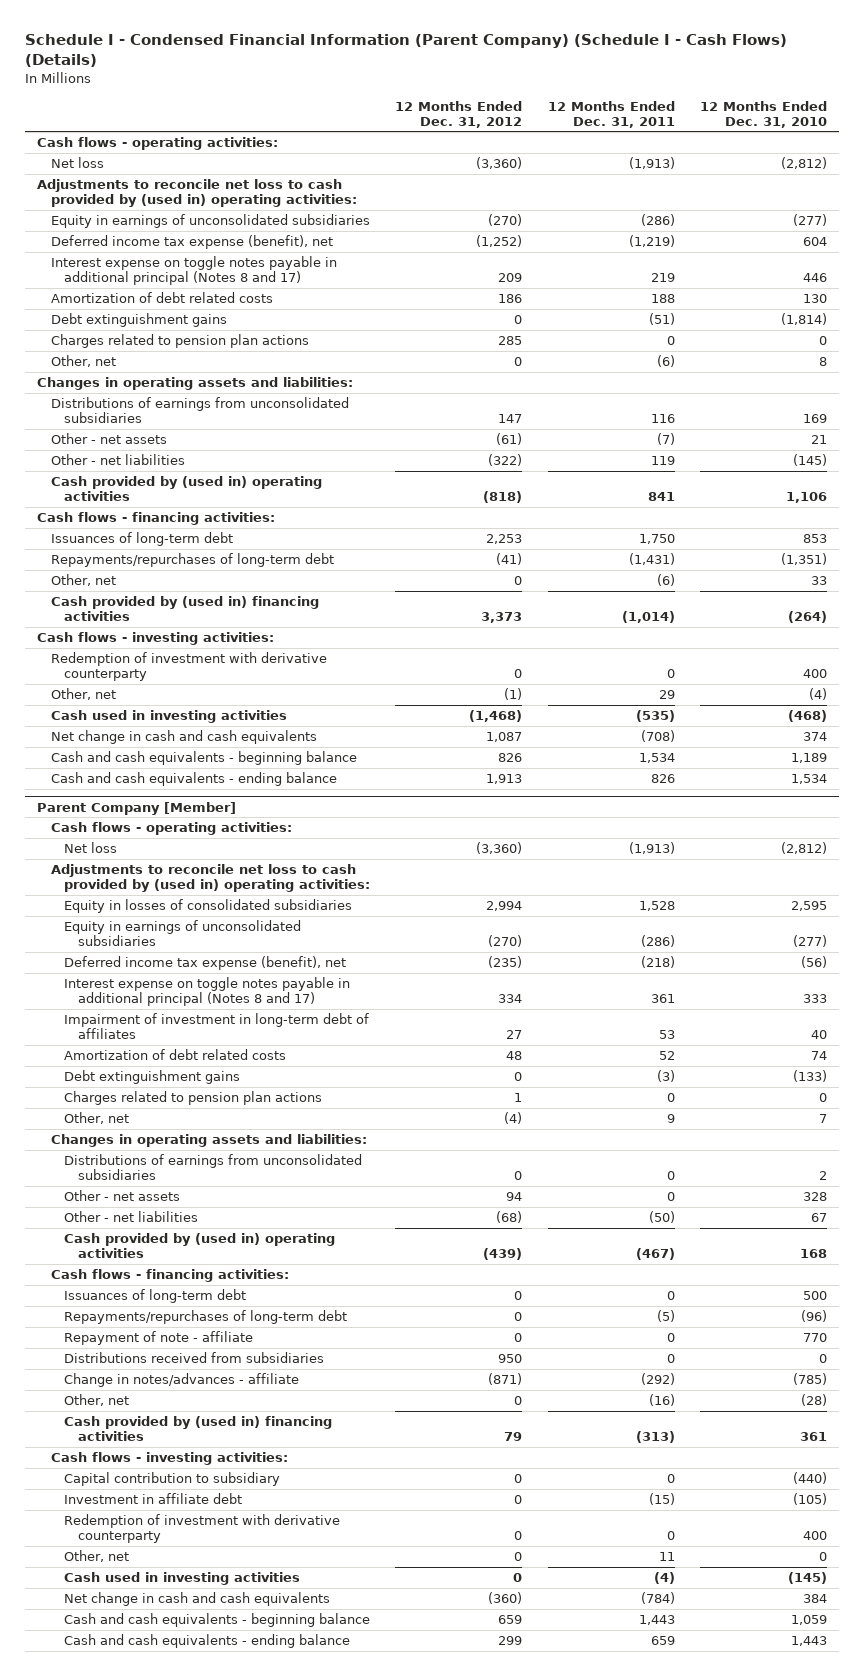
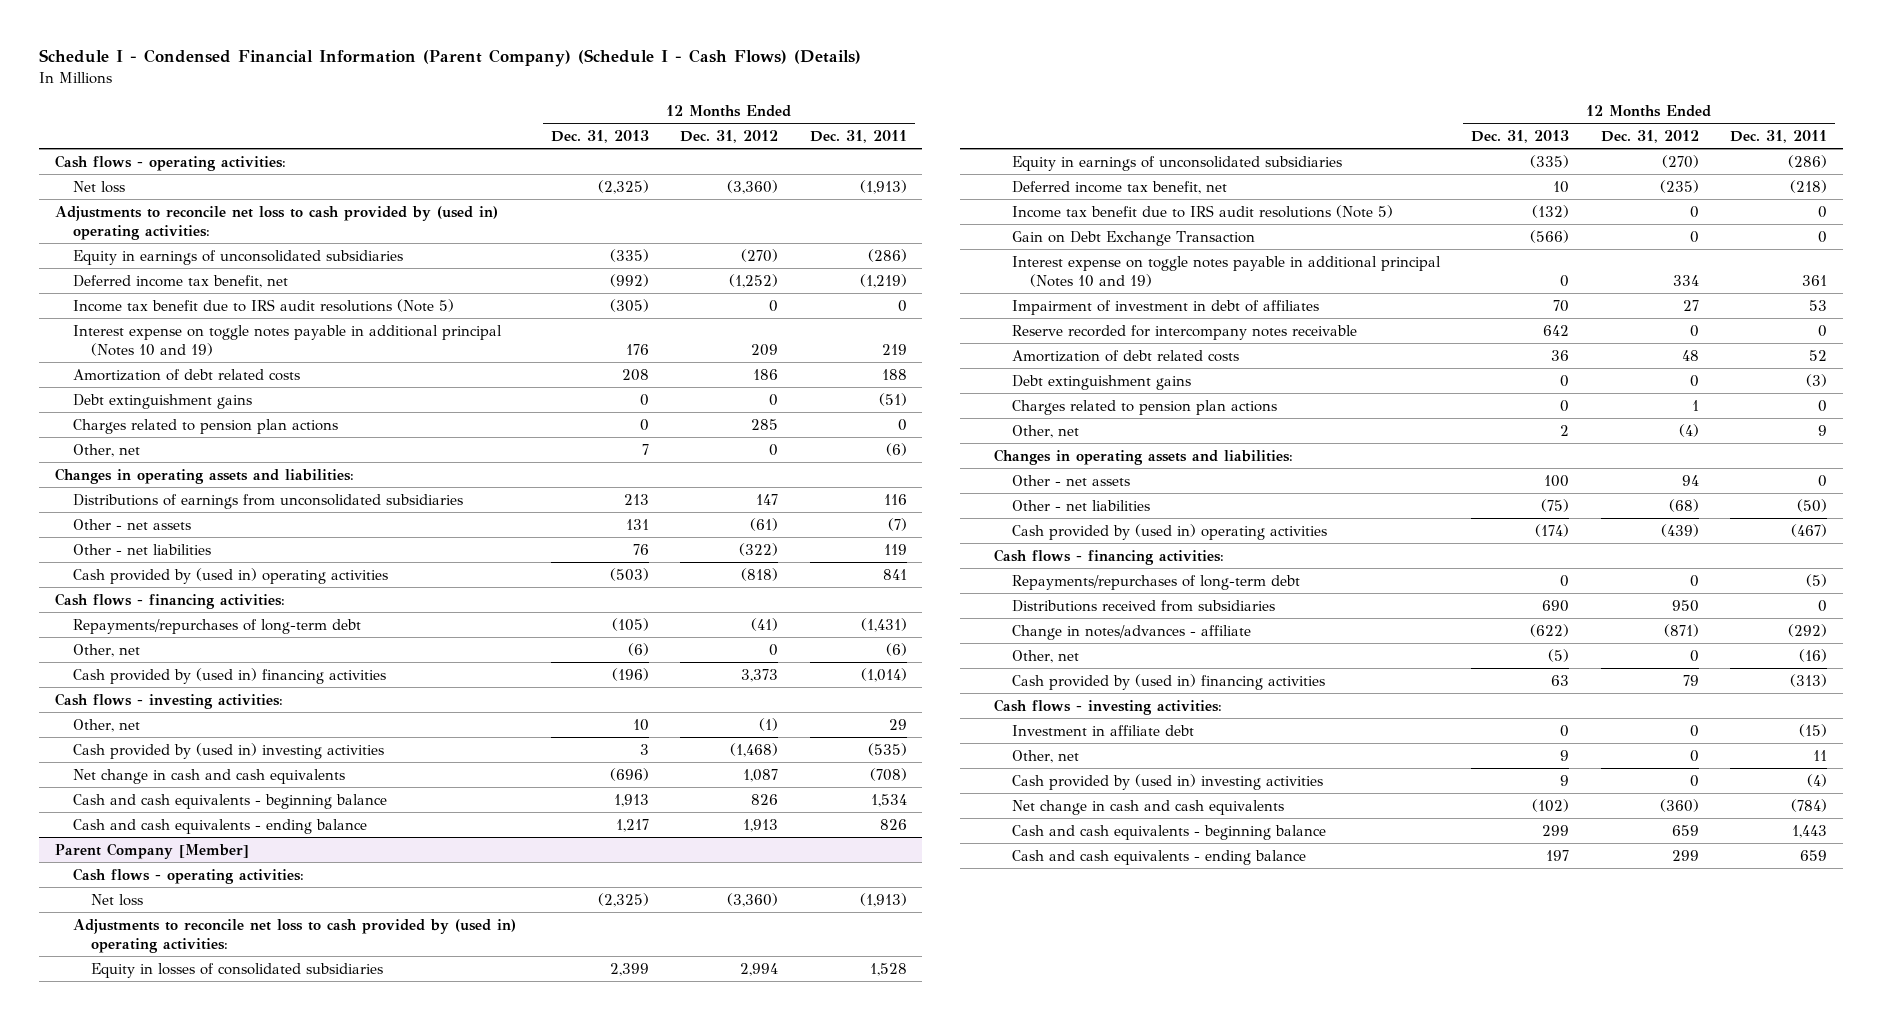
[699,100,827,128] 12 Months Ended Dec. 31, 2010 -> none
none -> [550,129,649,143] Dec. 31, 2013
[50,235,333,250] Deferred income tax expense (benefit), net -> [73,274,289,288] Deferred income tax benefit, net
none -> [73,298,455,312] Income tax benefit due to IRS audit resolutions (Note 5)
[50,256,337,286] Interest expense on toggle notes payable in additional principal (Notes 8 and 17) -> [73,324,503,356] Interest expense on toggle notes payable in additional principal (Notes 10 and 19)
[50,532,233,547] Issuances of long-term debt -> none
[50,652,327,682] Redemption of investment with derivative counterparty -> none
[50,710,287,724] Cash used in investing activities -> [73,742,385,759] Cash provided by (used in) investing activities
[64,956,347,971] Deferred income tax expense (benefit), net -> [1011,180,1227,194] Deferred income tax benefit, net
none -> [1011,204,1393,218] Income tax benefit due to IRS audit resolutions (Note 5)
none -> [1011,230,1255,246] Gain on Debt Exchange Transaction
[64,977,351,1007] Interest expense on toggle notes payable in additional principal (Notes 8 and 17) -> [1011,255,1441,287] Interest expense on toggle notes payable in additional principal (Notes 10 and 19)
[64,1013,370,1040] Impairment of investment in long-term debt of affiliates -> [1011,299,1319,315] Impairment of investment in debt of affiliates
none -> [1011,324,1357,340] Reserve recorded for intercompany notes receivable
[64,1154,363,1181] Distributions of earnings from unconsolidated subsidiaries -> none
[64,1289,247,1304] Issuances of long-term debt -> none
[64,1331,254,1346] Repayment of note - affiliate -> none
[64,1472,281,1487] Capital contribution to subsidiary -> none
[64,1514,341,1544] Redemption of investment with derivative counterparty -> none
[64,1572,301,1586] Cash used in investing activities -> [1011,773,1323,790] Cash provided by (used in) investing activities

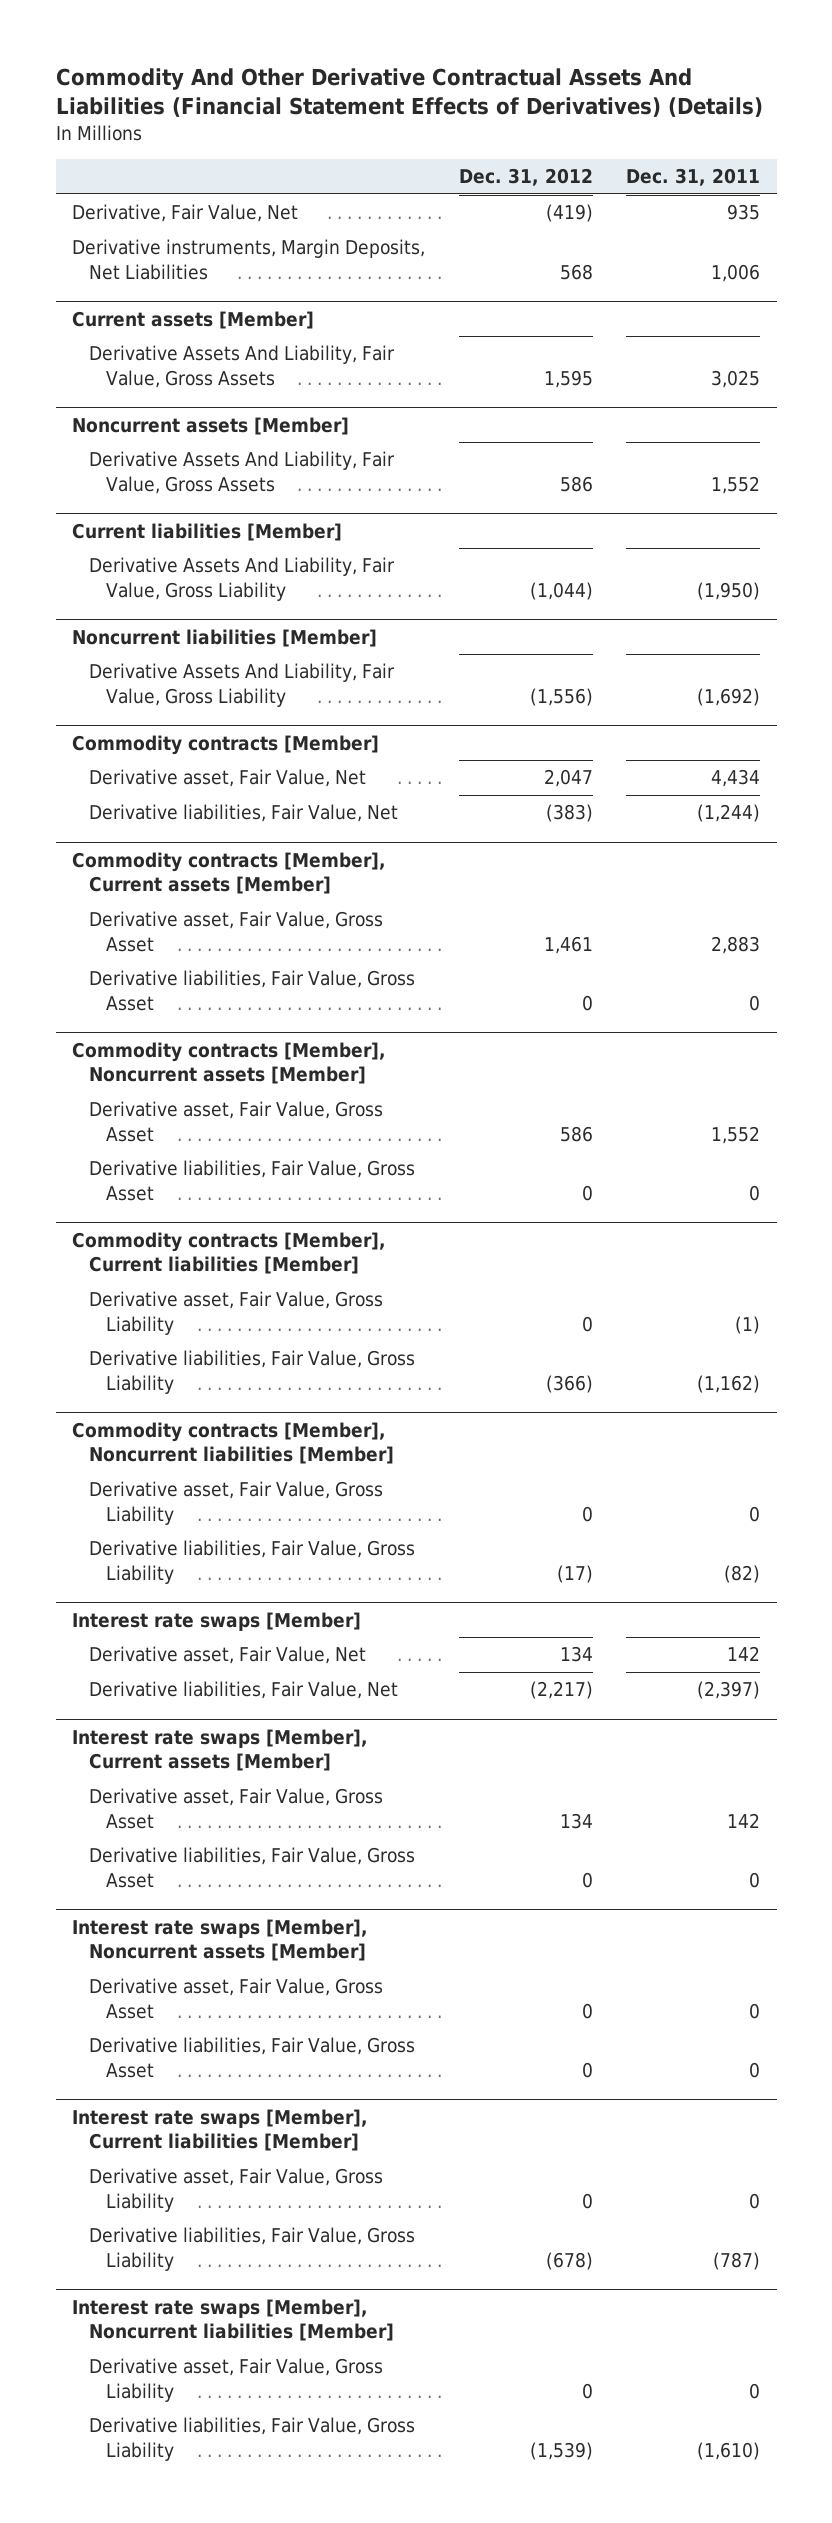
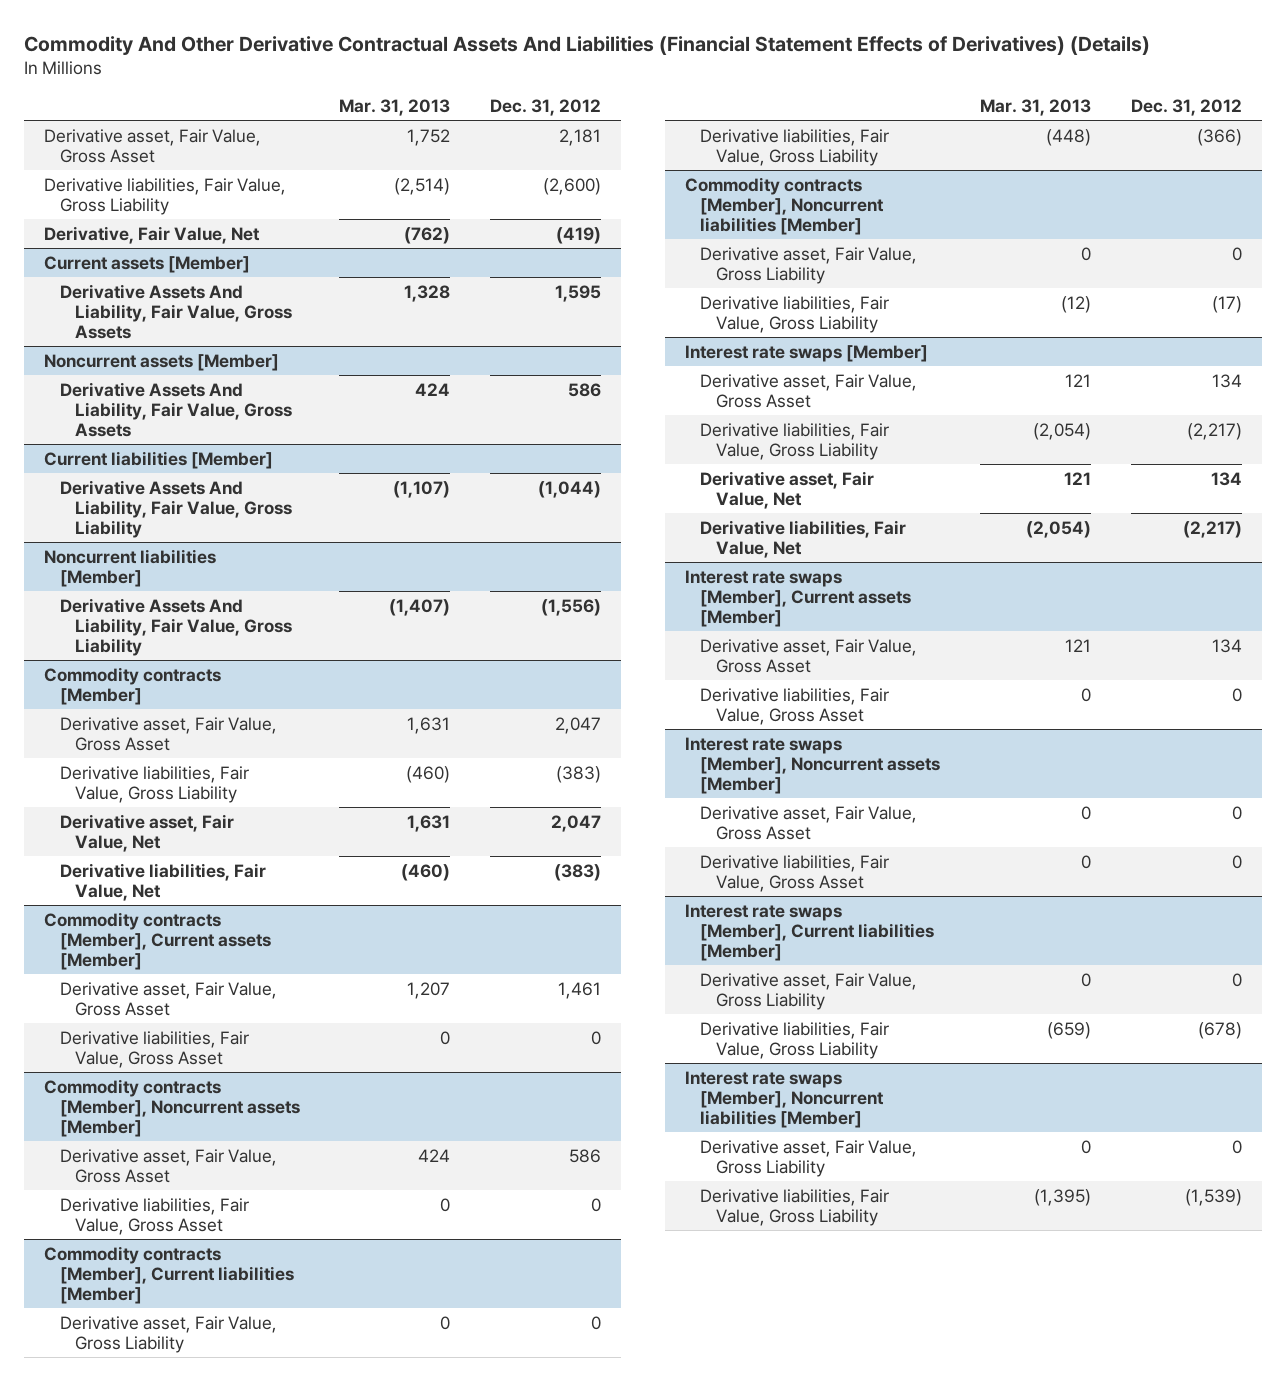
[625,168,760,187] Dec. 31, 2011 -> none
none -> [339,98,451,116] Mar. 31, 2013
none -> [43,128,261,163] Derivative asset, Fair Value, Gross Asset
none -> [43,177,286,215] Derivative liabilities, Fair Value, Gross Liability
[72,239,426,280] Derivative instruments, Margin Deposits, Net Liabilities -> none
none -> [59,716,277,751] Derivative asset, Fair Value, Gross Asset
none -> [59,765,249,803] Derivative liabilities, Fair Value, Gross Liability
none -> [700,373,918,408] Derivative asset, Fair Value, Gross Asset
none -> [700,422,890,460] Derivative liabilities, Fair Value, Gross Liability

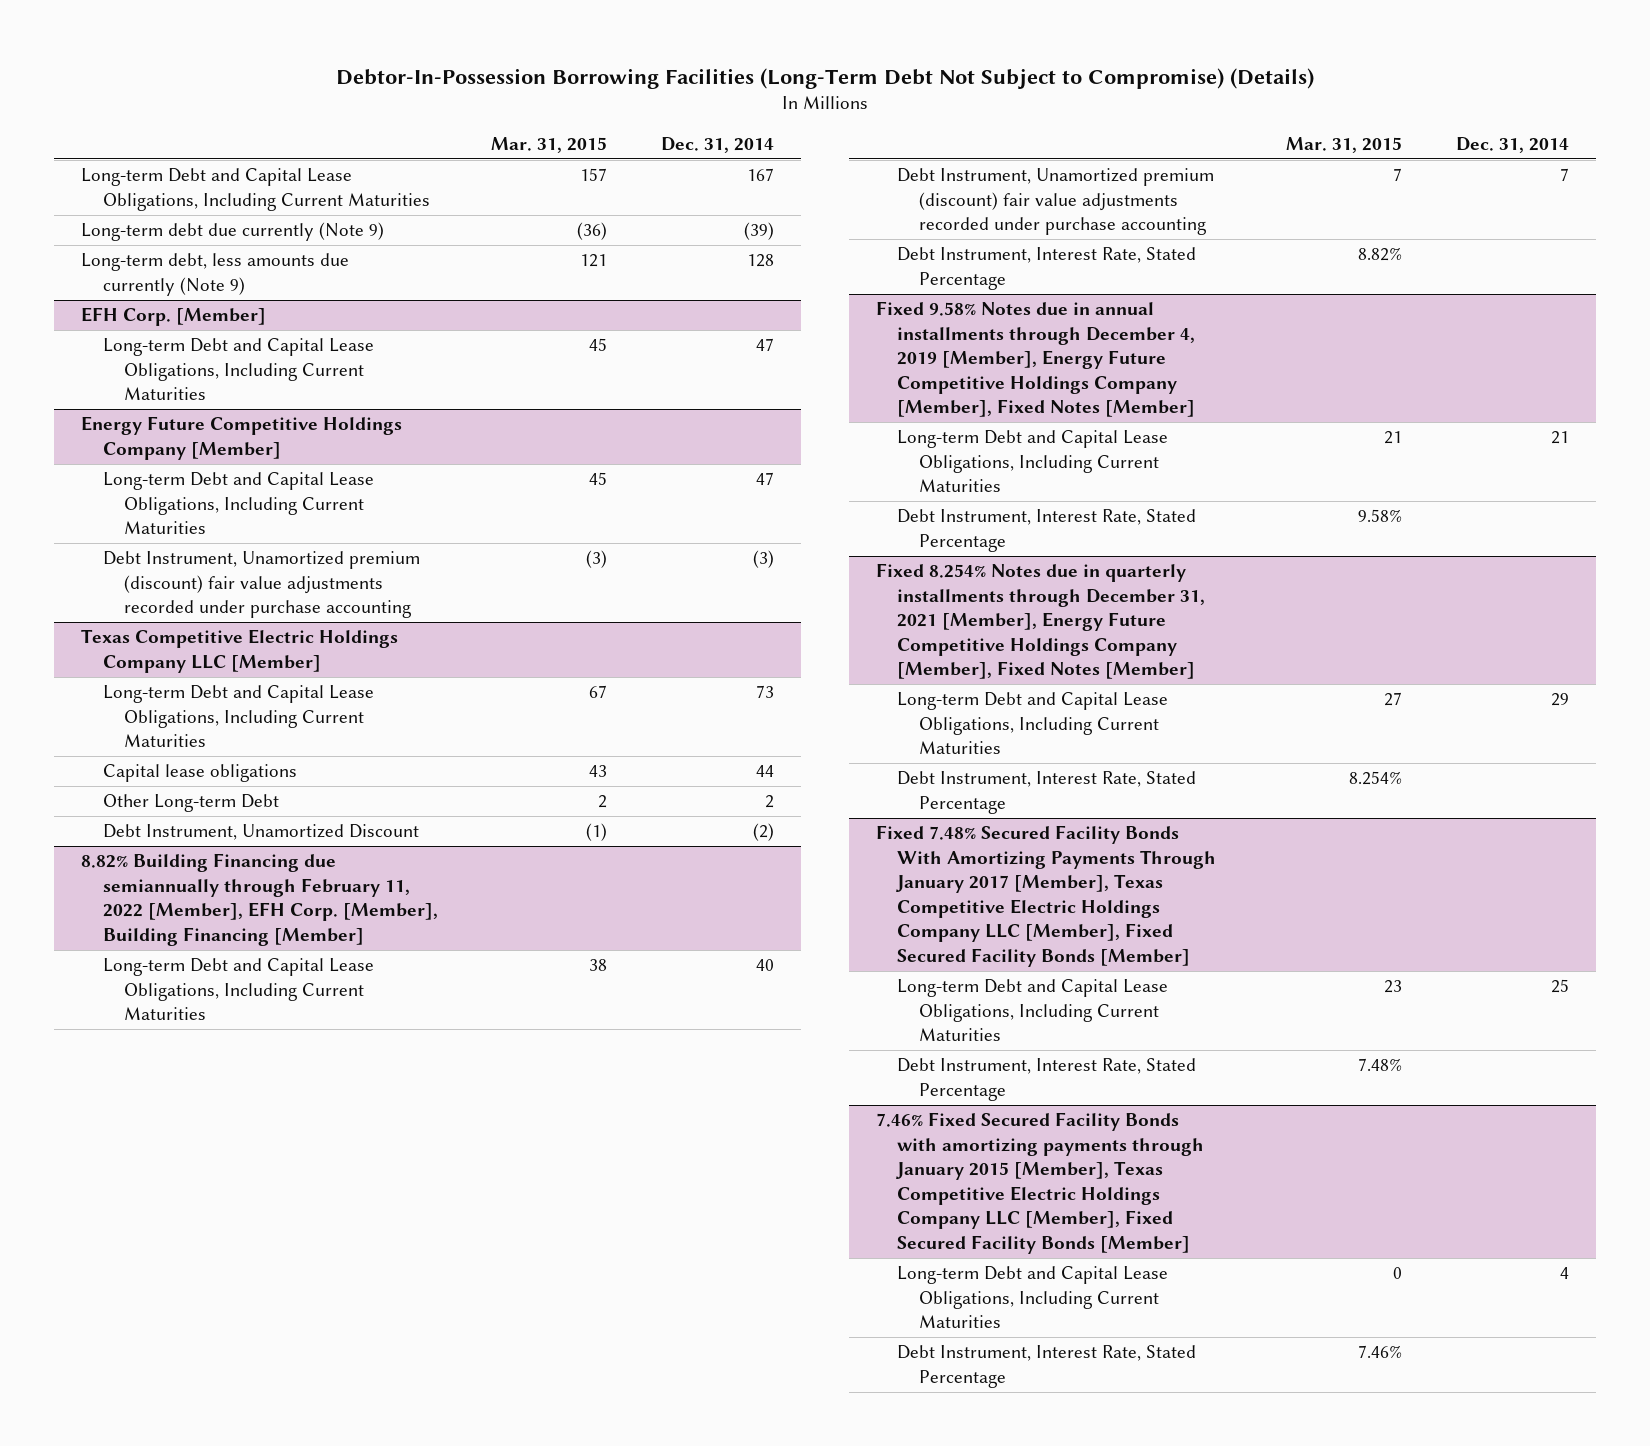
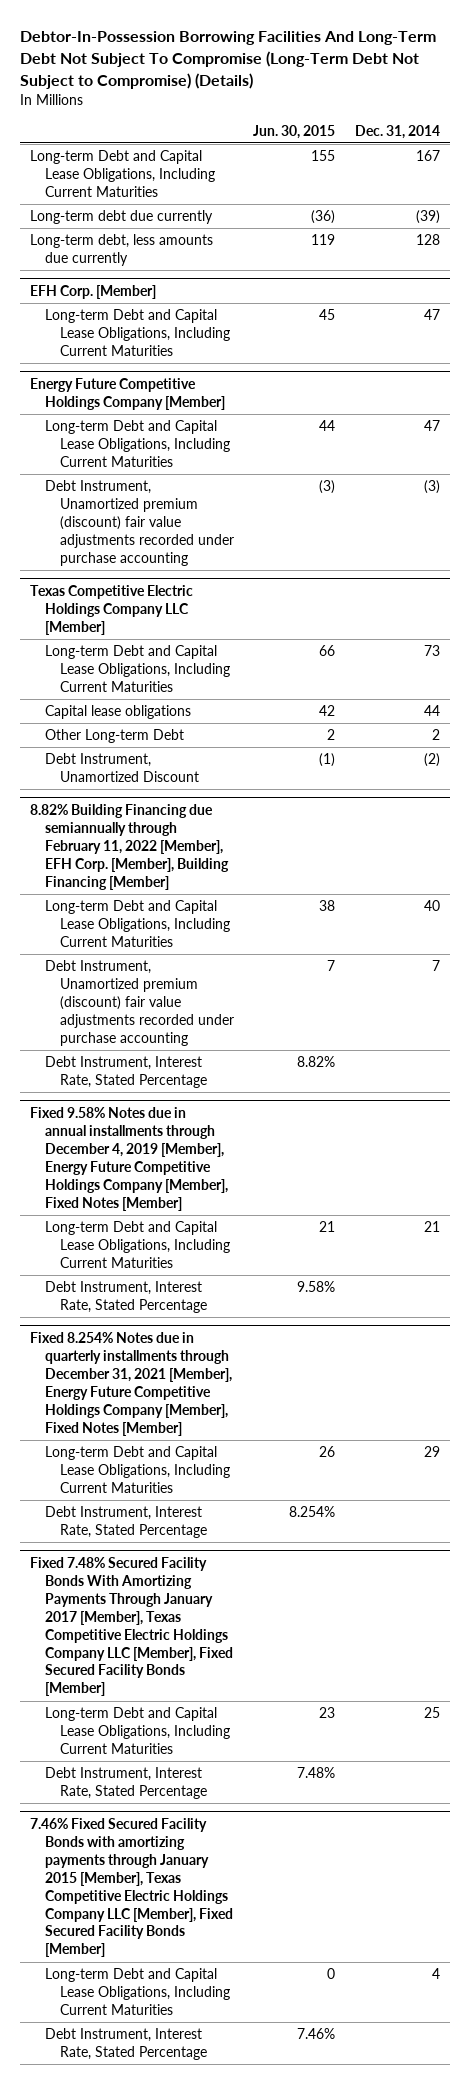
[335,67,1314,89] Debtor-In-Possession Borrowing Facilities (Long-Term Debt Not Subject to Compromise) (Details) -> [20,30,437,89] Debtor-In-Possession Borrowing Facilities And Long-Term Debt Not Subject To Compromise (Long-Term Debt Not Subject to Compromise) (Details)
[491,136,608,153] Mar. 31, 2015 -> none
none -> [253,124,336,139] Jun. 30, 2015
[80,222,384,242] Long-term debt due currently (Note 9) -> [29,210,213,225] Long-term debt due currently
[80,253,349,296] Long-term debt, less amounts due currently (Note 9) -> [29,234,213,267] Long-term debt, less amounts due currently

